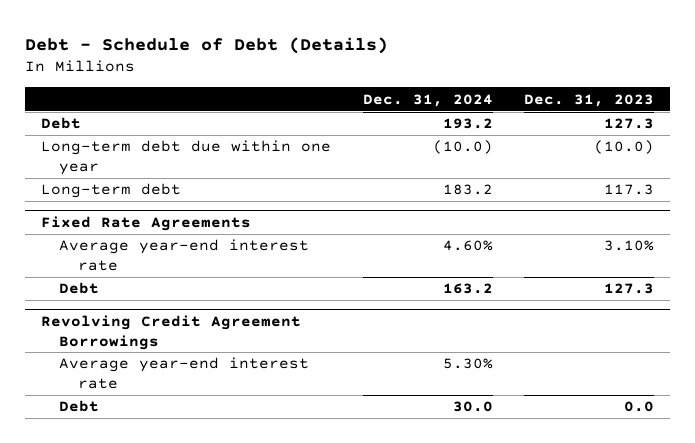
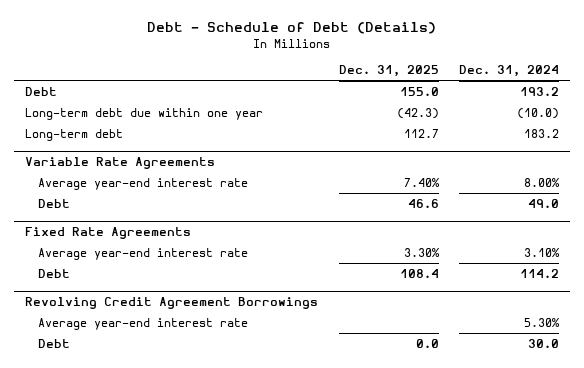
[524,93,655,107] Dec. 31, 2023 -> none
none -> [338,65,439,78] Dec. 31, 2025
none -> [24,157,215,170] Variable Rate Agreements
none -> [37,177,248,190] Average year-end interest rate
none -> [37,198,70,208] Debt
[442,240,493,252] 4.60% -> [524,247,561,257] 3.10%
[442,283,493,295] 163.2 -> [520,268,560,278] 114.2

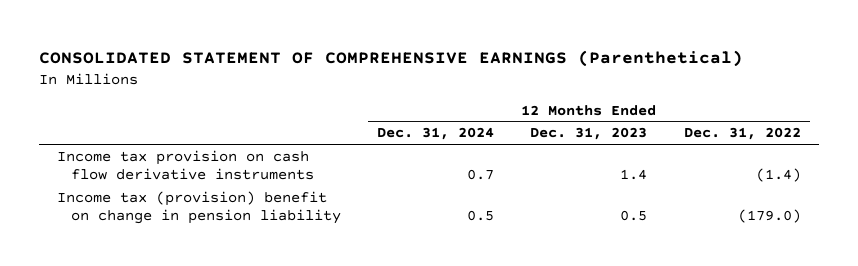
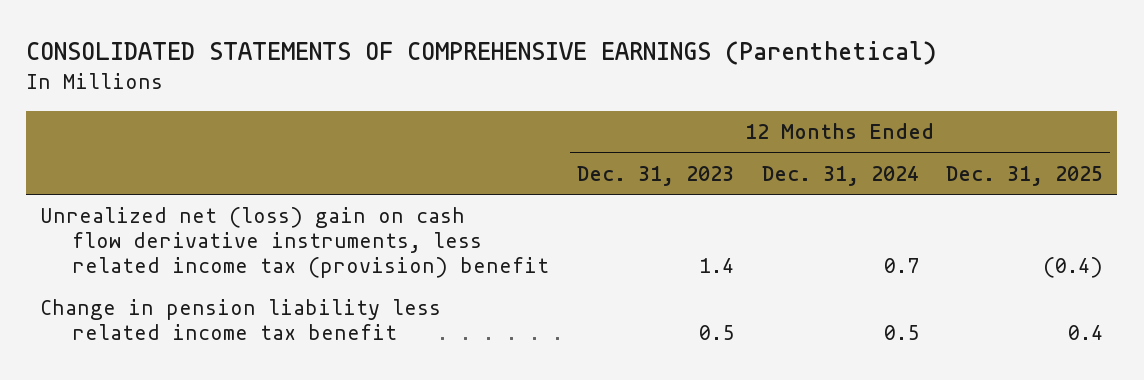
[38,49,743,67] CONSOLIDATED STATEMENT OF COMPREHENSIVE EARNINGS (Parenthetical) -> [26,40,938,65] CONSOLIDATED STATEMENTS OF COMPREHENSIVE EARNINGS (Parenthetical)
[683,127,801,141] Dec. 31, 2022 -> none
none -> [946,165,1104,186] Dec. 31, 2025
[57,149,314,181] Income tax provision on cash flow derivative instruments -> [40,207,549,279] Unrealized net (loss) gain on cash flow derivative instruments, less related income tax (provision) benefit
[57,190,341,225] Income tax (provision) benefit on change in pension liability -> [40,299,442,341] Change in pension liability less related income tax benefit

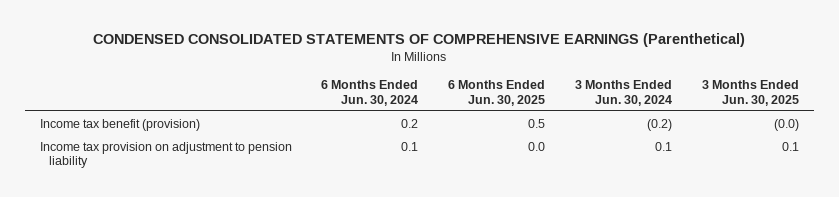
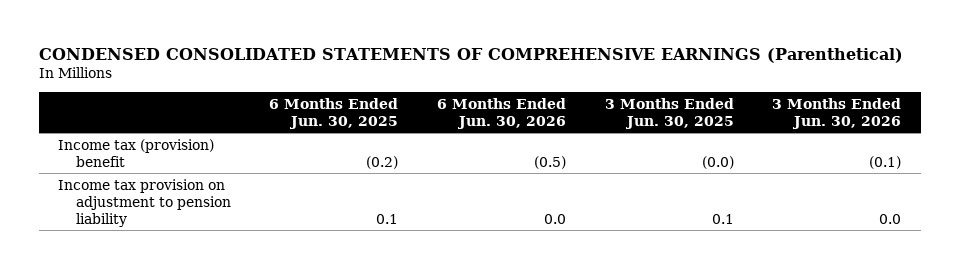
[321,80,419,106] 6 Months Ended Jun. 30, 2024 -> none
[575,80,673,106] 3 Months Ended Jun. 30, 2024 -> none
none -> [437,97,567,129] 6 Months Ended Jun. 30, 2026
none -> [772,97,902,129] 3 Months Ended Jun. 30, 2026
[39,118,200,131] Income tax benefit (provision) -> [58,138,215,167] Income tax (provision) benefit
[528,118,546,128] 0.5 -> [366,155,399,169] (0.2)
[528,141,546,151] 0.0 -> [376,213,399,224] 0.1

